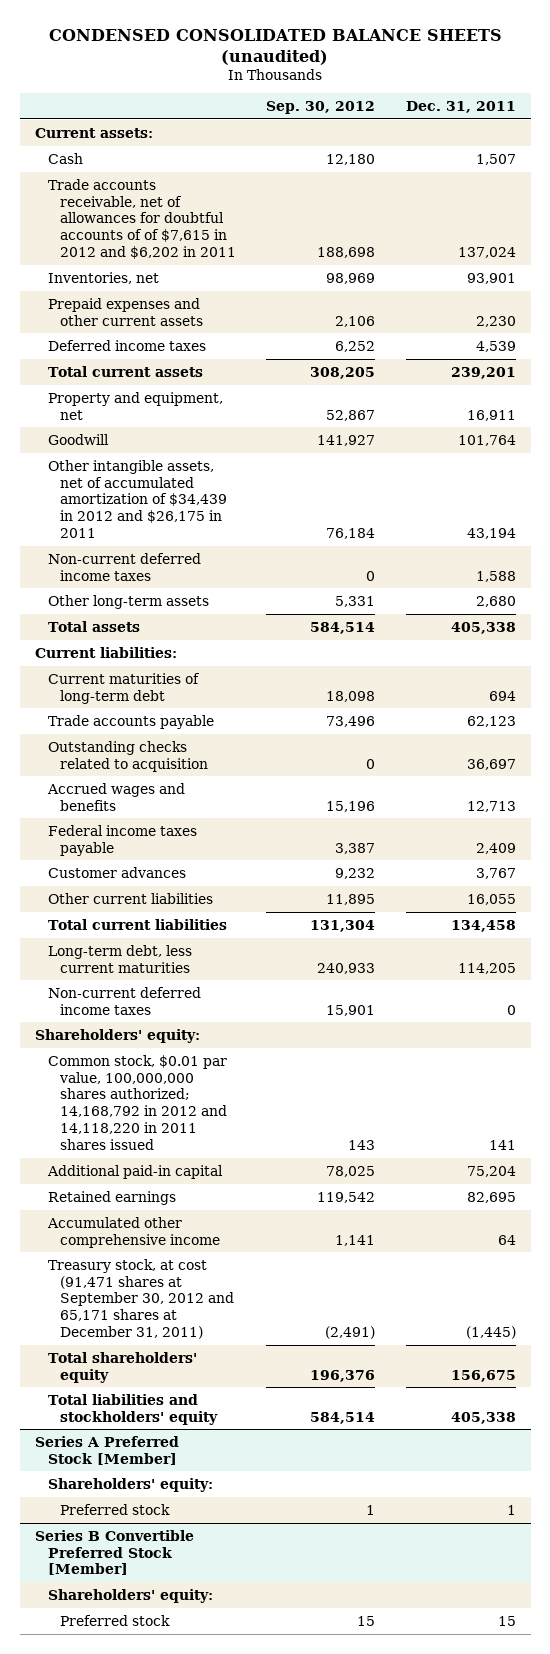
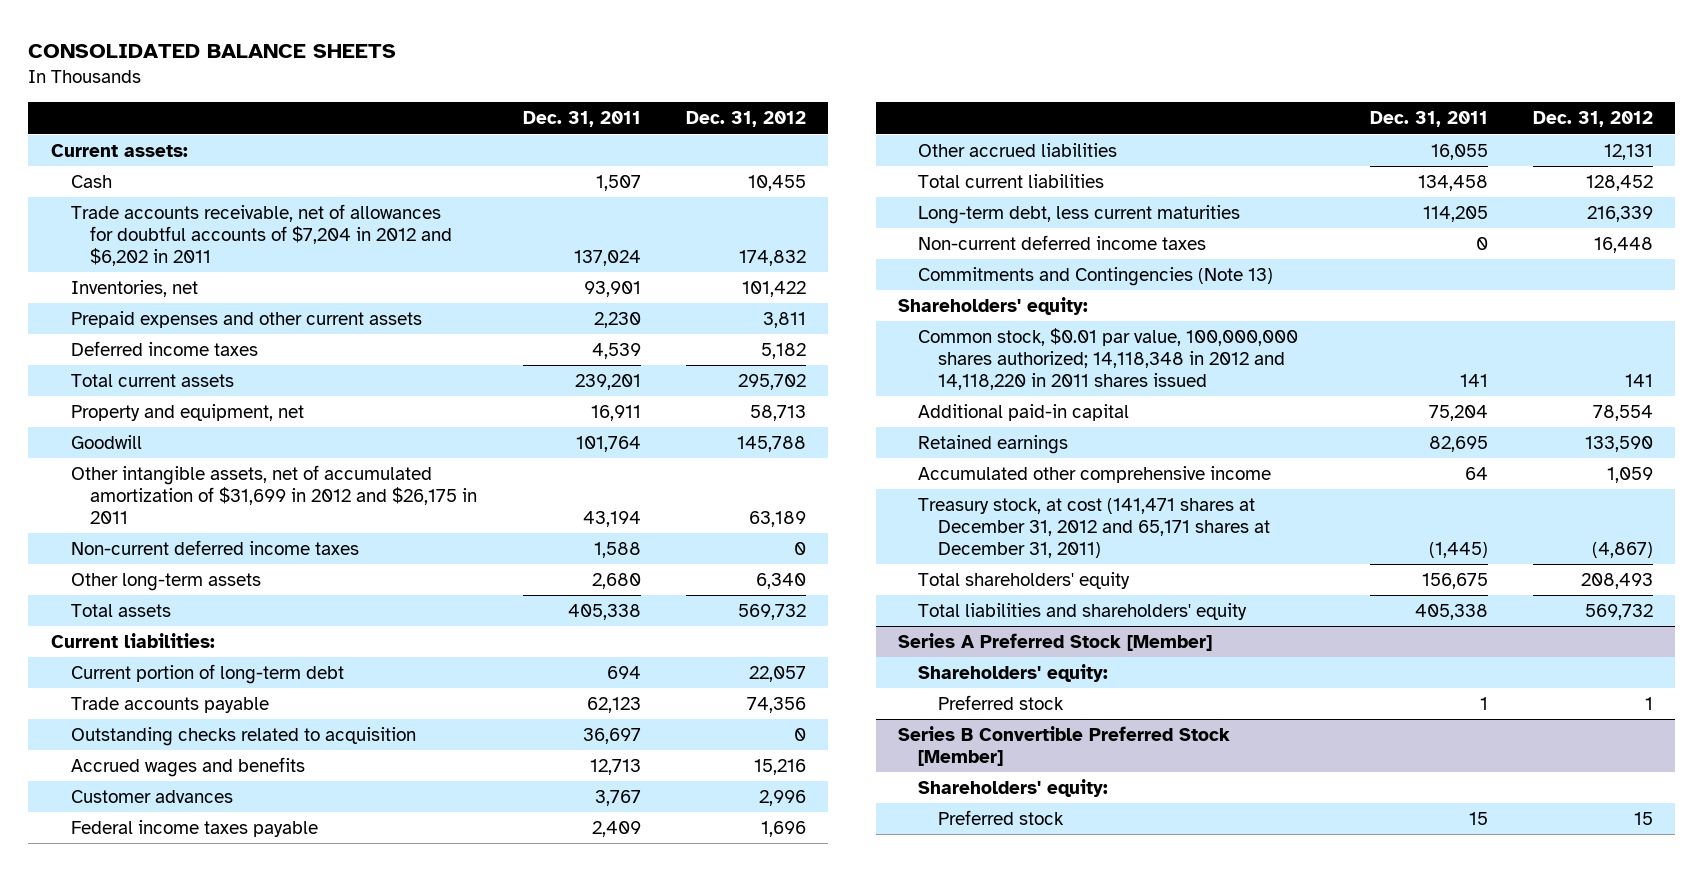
[49,28,503,65] CONDENSED CONSOLIDATED BALANCE SHEETS (unaudited) -> [28,43,397,58] CONSOLIDATED BALANCE SHEETS
[266,100,376,114] Sep. 30, 2012 -> none
none -> [685,111,806,128] Dec. 31, 2012
[47,178,237,260] Trade accounts receivable, net of allowances for doubtful accounts of of $7,615 in 2012 and $6,202 in 2011 -> [70,204,453,266] Trade accounts receivable, net of allowances for doubtful accounts of $7,204 in 2012 and $6,202 in 2011
[47,459,228,539] Other intangible assets, net of accumulated amortization of $34,439 in 2012 and $26,175 in 2011 -> [70,465,478,524] Other intangible assets, net of accumulated amortization of $31,699 in 2012 and $26,175 in 2011
[47,672,200,704] Current maturities of long-term debt -> [70,664,344,685] Current portion of long-term debt
[47,824,197,856] Federal income taxes payable -> [70,820,318,838] Federal income taxes payable
[47,892,213,904] Other current liabilities -> [917,143,1117,158] Other accrued liabilities
none -> [917,267,1273,287] Commitments and Contingencies (Note 13)
[47,1054,228,1150] Common stock, $0.01 par value, 100,000,000 shares authorized; 14,168,792 in 2012 and 14,118,220 in 2011 shares issued -> [917,328,1298,390] Common stock, $0.01 par value, 100,000,000 shares authorized; 14,118,348 in 2012 and 14,118,220 in 2011 shares issued
[47,1258,235,1340] Treasury stock, at cost (91,471 shares at September 30, 2012 and 65,171 shares at December 31, 2011) -> [917,498,1270,558] Treasury stock, at cost (141,471 shares at December 31, 2012 and 65,171 shares at December 31, 2011)
[47,1393,219,1425] Total liabilities and stockholders' equity -> [917,603,1247,621] Total liabilities and shareholders' equity

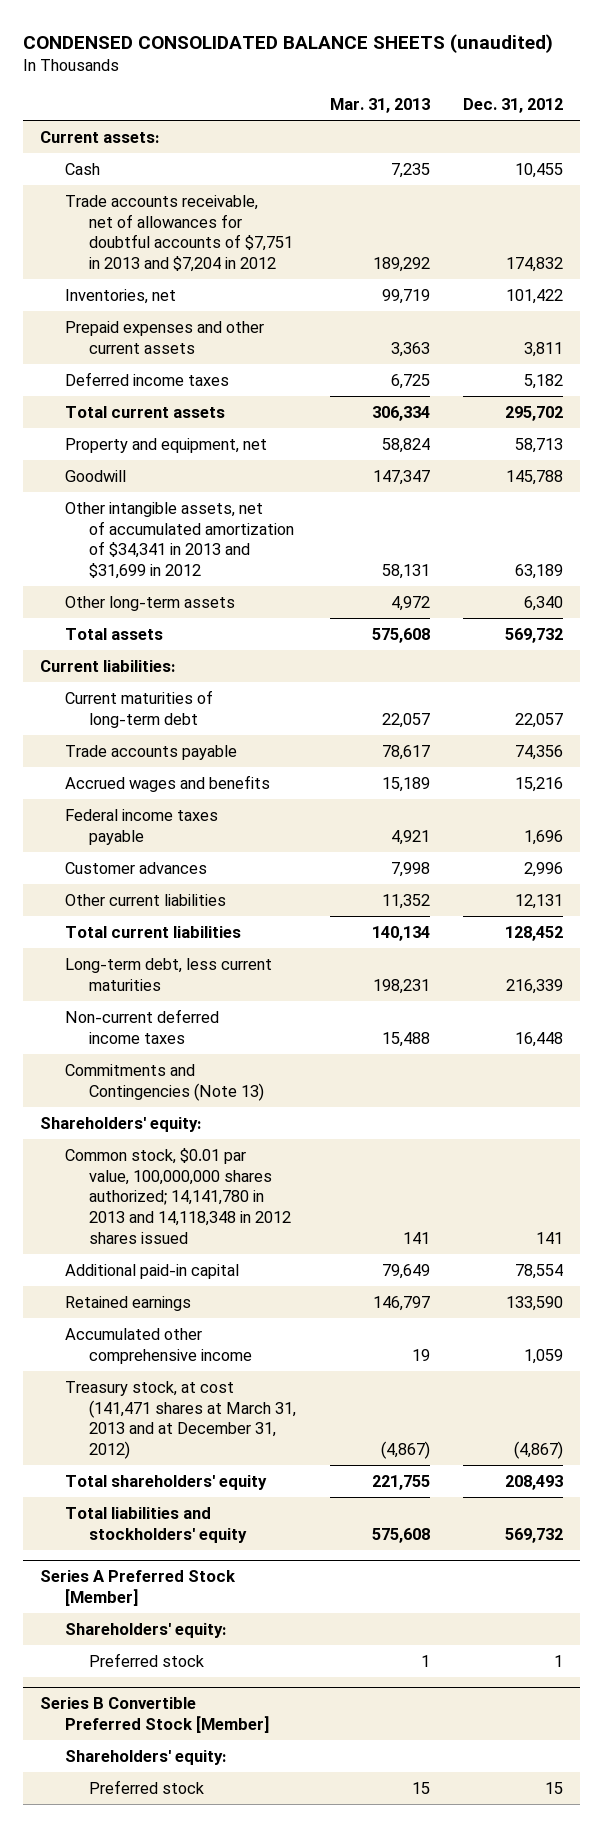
[28,43,397,58] CONSOLIDATED BALANCE SHEETS -> [23,34,554,54] CONDENSED CONSOLIDATED BALANCE SHEETS (unaudited)
[522,111,641,128] Dec. 31, 2011 -> none
none -> [329,97,430,113] Mar. 31, 2013
[70,204,453,266] Trade accounts receivable, net of allowances for doubtful accounts of $7,204 in 2012 and $6,202 in 2011 -> [64,194,293,273] Trade accounts receivable, net of allowances for doubtful accounts of $7,751 in 2013 and $7,204 in 2012
[70,540,359,556] Non-current deferred income taxes -> none
[70,465,478,524] Other intangible assets, net of accumulated amortization of $31,699 in 2012 and $26,175 in 2011 -> [64,501,294,580] Other intangible assets, net of accumulated amortization of $34,341 in 2013 and $31,699 in 2012
[70,664,344,685] Current portion of long-term debt -> [64,689,213,728] Current maturities of long-term debt
[70,727,416,747] Outstanding checks related to acquisition -> none
[70,790,233,804] Customer advances -> [64,861,207,874] Customer advances
[917,143,1117,158] Other accrued liabilities -> [64,893,226,906] Other current liabilities
[917,328,1298,390] Common stock, $0.01 par value, 100,000,000 shares authorized; 14,118,348 in 2012 and 14,118,220 in 2011 shares issued -> [64,1147,291,1244] Common stock, $0.01 par value, 100,000,000 shares authorized; 14,141,780 in 2013 and 14,118,348 in 2012 shares issued
[917,498,1270,558] Treasury stock, at cost (141,471 shares at December 31, 2012 and 65,171 shares at December 31, 2011) -> [64,1380,296,1460] Treasury stock, at cost (141,471 shares at March 31, 2013 and at December 31, 2012)
[917,603,1247,621] Total liabilities and shareholders' equity -> [64,1506,247,1543] Total liabilities and stockholders' equity

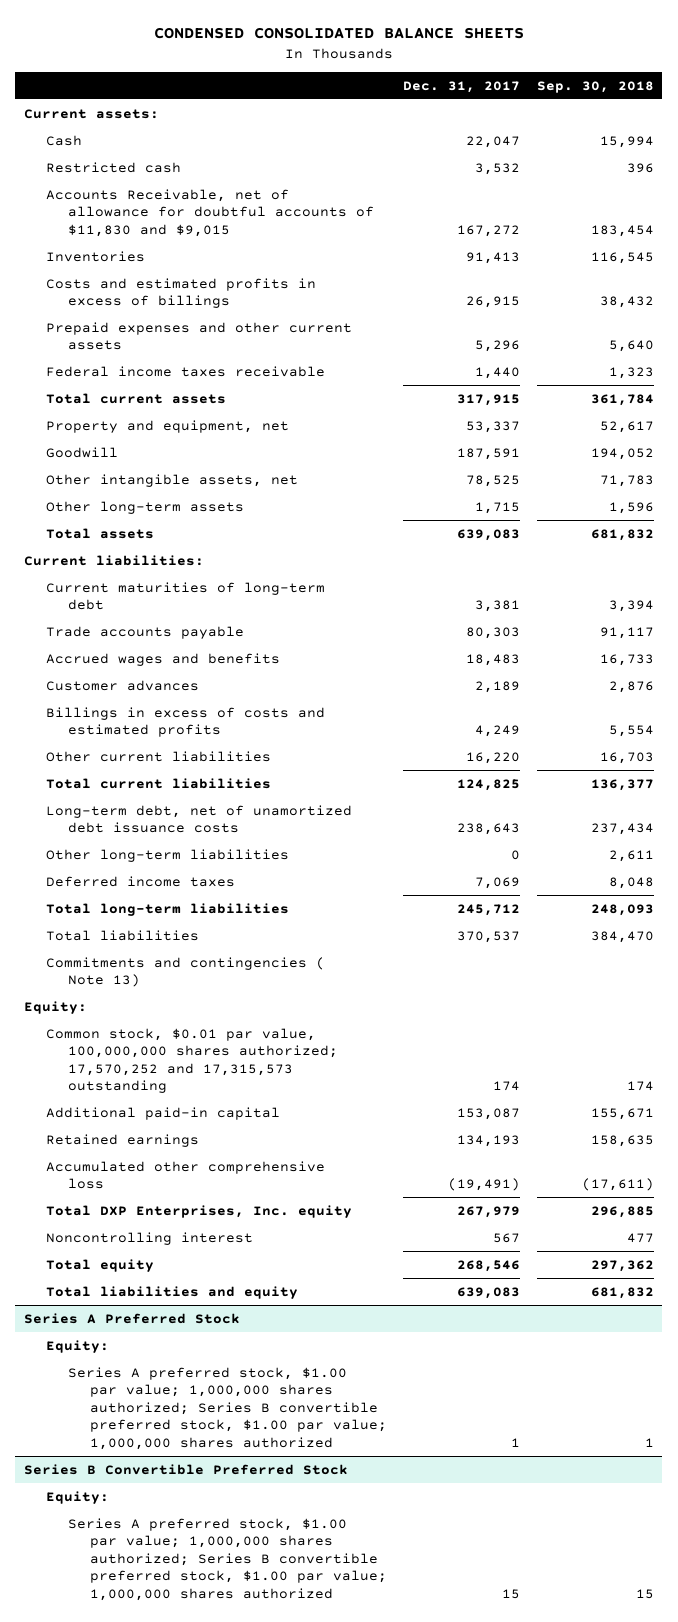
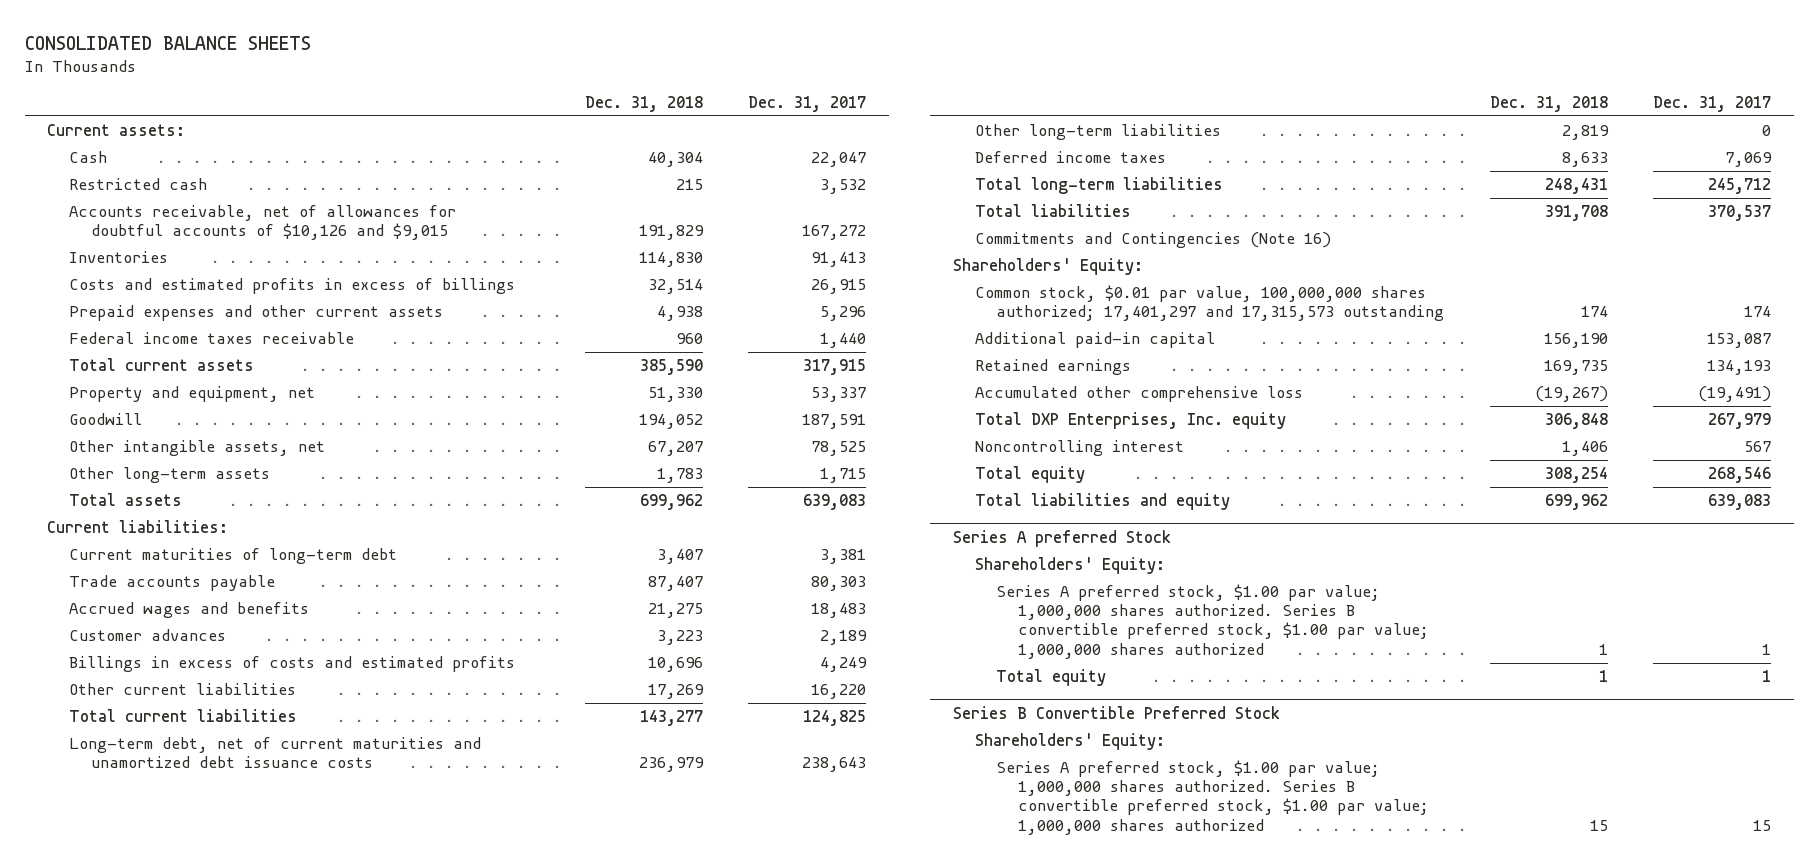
[153,27,524,40] CONDENSED CONSOLIDATED BALANCE SHEETS -> [24,35,311,50] CONSOLIDATED BALANCE SHEETS
[536,81,654,94] Sep. 30, 2018 -> none
none -> [584,95,703,112] Dec. 31, 2018
[45,188,374,237] Accounts Receivable, net of allowance for doubtful accounts of $11,830 and $9,015 -> [69,205,457,241] Accounts receivable, net of allowances for doubtful accounts of $10,126 and $9,015
[45,804,352,834] Long-term debt, net of unamortized debt issuance costs -> [69,737,482,769] Long-term debt, net of current maturities and unamortized debt issuance costs
[45,956,325,988] Commitments and contingencies ( Note 13) -> [974,232,1331,249] Commitments and Contingencies (Note 16)
[23,1000,87,1014] Equity: -> [952,258,1143,276] Shareholders' Equity:
[45,1027,338,1094] Common stock, $0.01 par value, 100,000,000 shares authorized; 17,570,252 and 17,315,573 outstanding -> [974,285,1445,322] Common stock, $0.01 par value, 100,000,000 shares authorized; 17,401,297 and 17,315,573 outstanding
[23,1312,240,1324] Series A Preferred Stock -> [952,529,1171,547] Series A preferred Stock
[45,1339,109,1353] Equity: -> [974,557,1165,575] Shareholders' Equity:
[67,1366,387,1451] Series A preferred stock, $1.00 par value; 1,000,000 shares authorized; Series B convertible preferred stock, $1.00 par value; 1,000,000 shares authorized -> [996,584,1430,659] Series A preferred stock, $1.00 par value; 1,000,000 shares authorized. Series B convertible preferred stock, $1.00 par value; 1,000,000 shares authorized
none -> [996,669,1107,687] Total equity
[45,1490,109,1504] Equity: -> [974,733,1165,751] Shareholders' Equity:
[67,1517,387,1602] Series A preferred stock, $1.00 par value; 1,000,000 shares authorized; Series B convertible preferred stock, $1.00 par value; 1,000,000 shares authorized -> [996,760,1430,835] Series A preferred stock, $1.00 par value; 1,000,000 shares authorized. Series B convertible preferred stock, $1.00 par value; 1,000,000 shares authorized

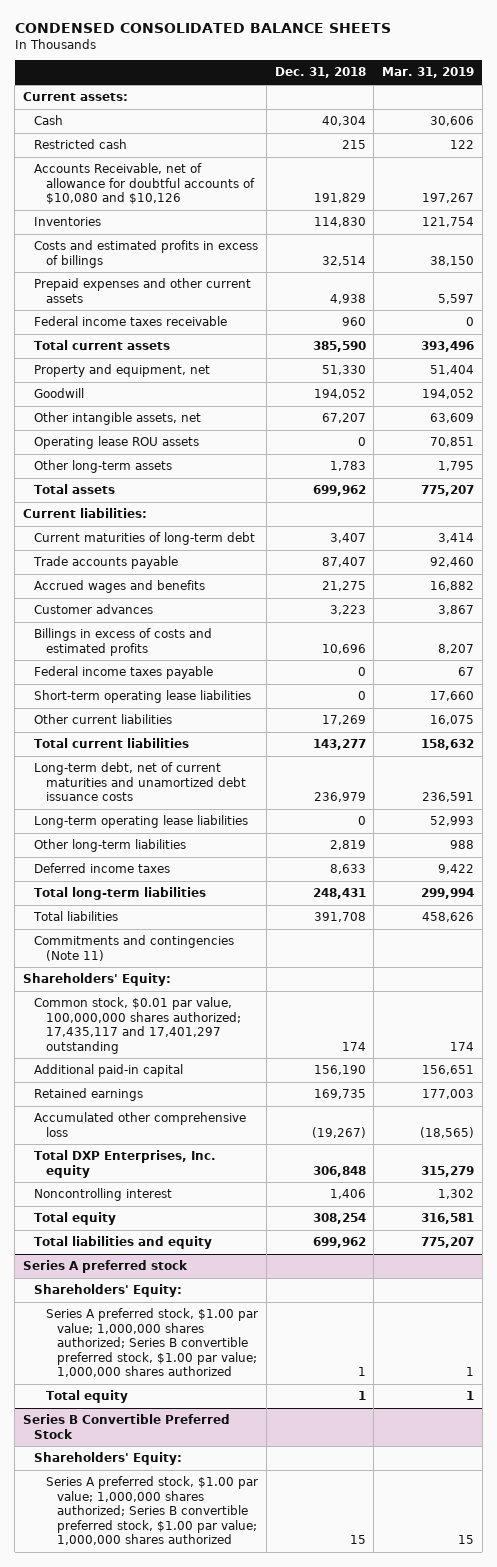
[24,35,311,50] CONSOLIDATED BALANCE SHEETS -> [14,22,391,33] CONDENSED CONSOLIDATED BALANCE SHEETS
[748,95,867,112] Dec. 31, 2017 -> none
none -> [382,67,475,79] Mar. 31, 2019
[69,205,457,241] Accounts receivable, net of allowances for doubtful accounts of $10,126 and $9,015 -> [34,163,255,205] Accounts Receivable, net of allowance for doubtful accounts of $10,080 and $10,126
none -> [34,436,200,450] Operating lease ROU assets
none -> [34,666,214,680] Federal income taxes payable
none -> [34,690,252,704] Short-term operating lease liabilities
none -> [34,815,249,829] Long-term operating lease liabilities
[974,232,1331,249] Commitments and Contingencies (Note 16) -> [34,935,235,961] Commitments and contingencies (Note 11)
[974,285,1445,322] Common stock, $0.01 par value, 100,000,000 shares authorized; 17,401,297 and 17,315,573 outstanding -> [34,997,241,1054] Common stock, $0.01 par value, 100,000,000 shares authorized; 17,435,117 and 17,401,297 outstanding
[952,529,1171,547] Series A preferred Stock -> [22,1260,188,1274] Series A preferred stock
[996,584,1430,659] Series A preferred stock, $1.00 par value; 1,000,000 shares authorized. Series B convertible preferred stock, $1.00 par value; 1,000,000 shares authorized -> [45,1308,258,1378] Series A preferred stock, $1.00 par value; 1,000,000 shares authorized; Series B convertible preferred stock, $1.00 par value; 1,000,000 shares authorized
[996,760,1430,835] Series A preferred stock, $1.00 par value; 1,000,000 shares authorized. Series B convertible preferred stock, $1.00 par value; 1,000,000 shares authorized -> [45,1476,258,1546] Series A preferred stock, $1.00 par value; 1,000,000 shares authorized; Series B convertible preferred stock, $1.00 par value; 1,000,000 shares authorized

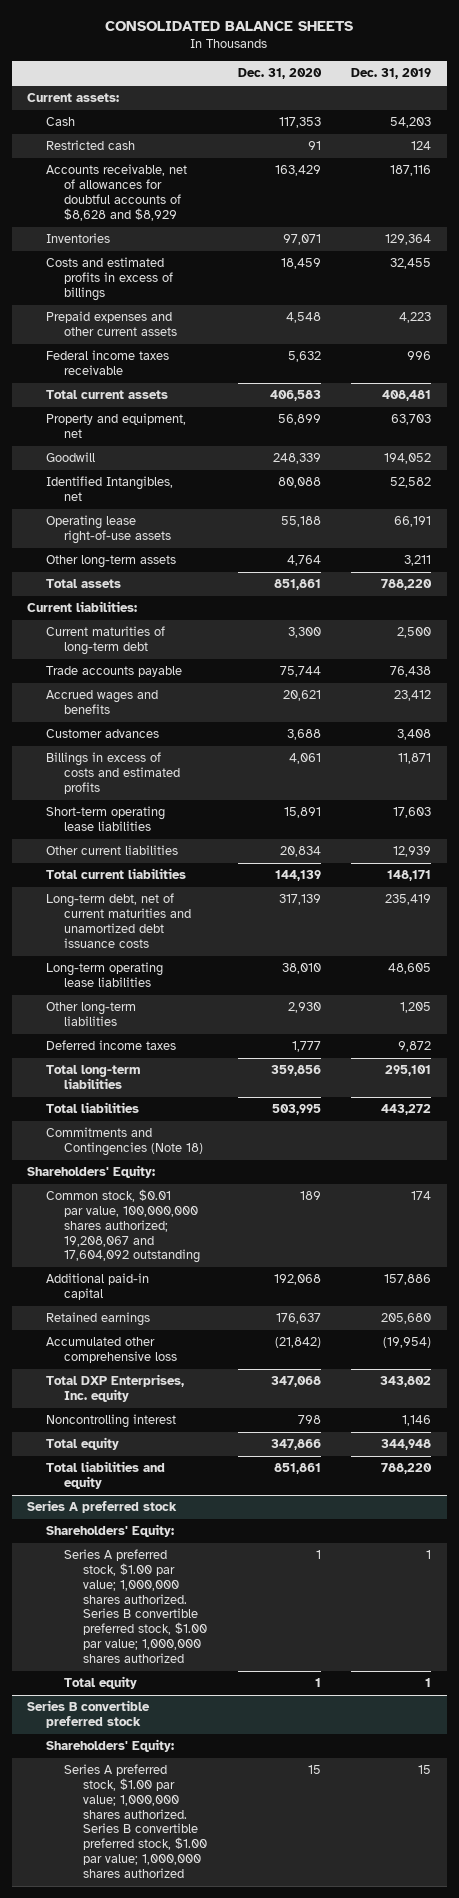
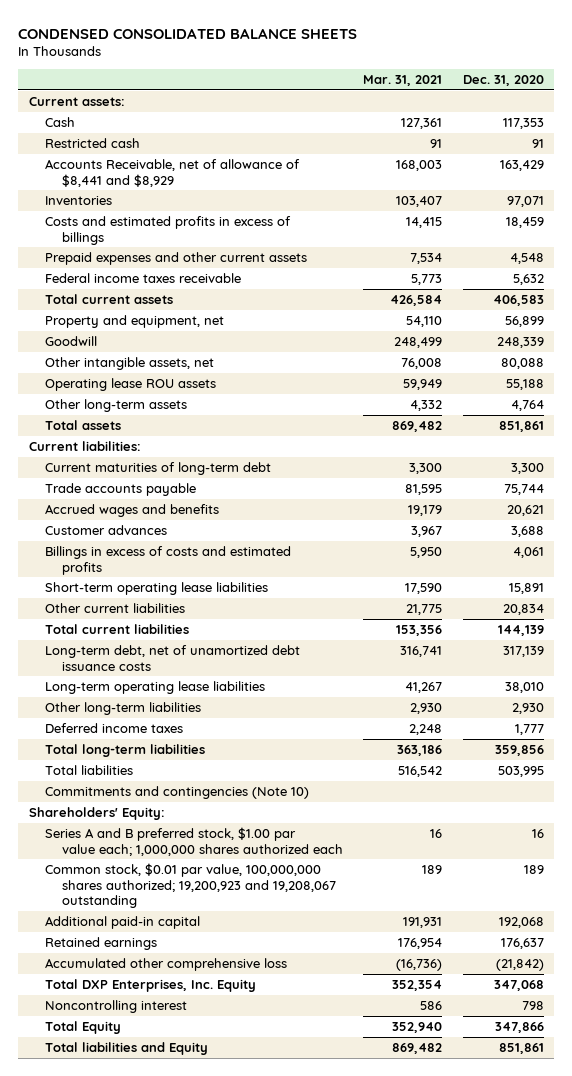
[105,21,354,32] CONSOLIDATED BALANCE SHEETS -> [18,27,358,39] CONDENSED CONSOLIDATED BALANCE SHEETS
[351,68,432,80] Dec. 31, 2019 -> none
none -> [363,75,443,87] Mar. 31, 2021
[45,164,187,221] Accounts receivable, net of allowances for doubtful accounts of $8,628 and $8,929 -> [45,158,301,187] Accounts Receivable, net of allowance of $8,441 and $8,929
[45,476,173,502] Identified Intangibles, net -> [45,356,215,370] Other intangible assets, net
[45,515,172,545] Operating lease right-of-use assets -> [45,377,217,391] Operating lease ROU assets
[45,893,192,948] Long-term debt, net of current maturities and unamortized debt issuance costs -> [45,644,301,671] Long-term debt, net of unamortized debt issuance costs
[45,1127,204,1157] Commitments and Contingencies (Note 18) -> [45,785,310,799] Commitments and contingencies (Note 10)
none -> [45,826,343,856] Series A and B preferred stock, $1.00 par value each; 1,000,000 shares authorized each
[45,1189,201,1264] Common stock, $0.01 par value, 100,000,000 shares authorized; 19,208,067 and 17,604,092 outstanding -> [45,862,336,909] Common stock, $0.01 par value, 100,000,000 shares authorized; 19,200,923 and 19,208,067 outstanding
[45,1374,184,1403] Total DXP Enterprises, Inc. equity -> [45,978,257,992] Total DXP Enterprises, Inc. Equity
[27,1500,178,1514] Series A preferred stock -> none
[45,1524,174,1538] Shareholders' Equity: -> none
[64,1549,207,1663] Series A preferred stock, $1.00 par value; 1,000,000 shares authorized. Series B convertible preferred stock, $1.00 par value; 1,000,000 shares authorized -> none
[64,1676,138,1690] Total equity -> none
[27,1700,151,1729] Series B convertible preferred stock -> none
[45,1739,174,1753] Shareholders' Equity: -> none
[64,1764,207,1878] Series A preferred stock, $1.00 par value; 1,000,000 shares authorized. Series B convertible preferred stock, $1.00 par value; 1,000,000 shares authorized -> none
[45,1437,119,1451] Total equity -> [45,1020,122,1034] Total Equity
[45,1461,165,1490] Total liabilities and equity -> [45,1041,209,1055] Total liabilities and Equity

